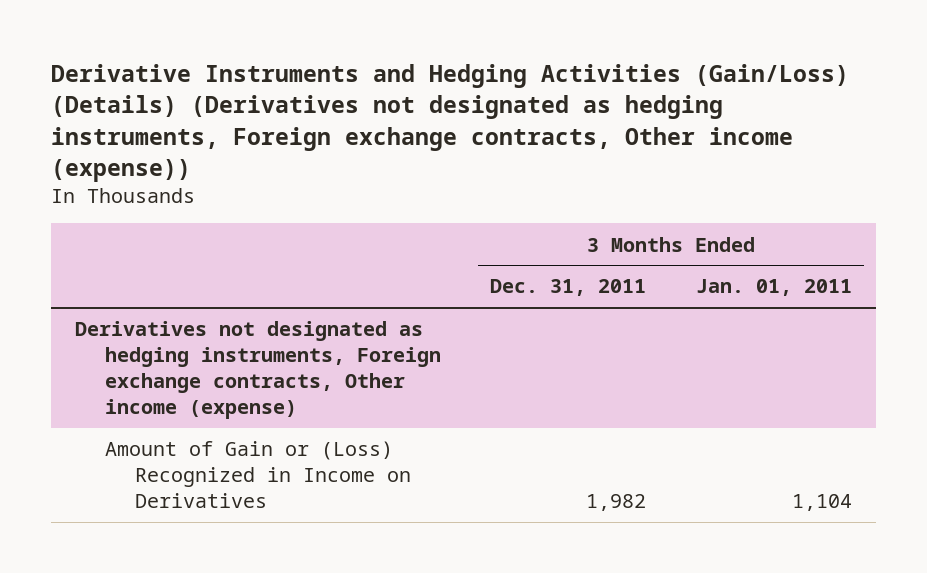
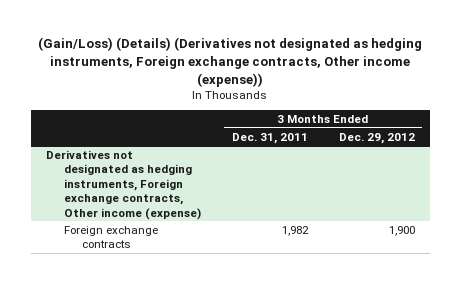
[50,64,849,182] Derivative Instruments and Hedging Activities (Gain/Loss) (Details) (Derivatives not designated as hedging instruments, Foreign exchange contracts, Other income (expense)) -> [38,37,423,87] (Gain/Loss) (Details) (Derivatives not designated as hedging instruments, Foreign exchange contracts, Other income (expense))
[695,279,852,297] Jan. 01, 2011 -> none
none -> [338,132,415,144] Dec. 29, 2012
[105,441,411,509] Amount of Gain or (Loss) Recognized in Income on Derivatives -> [63,225,158,249] Foreign exchange contracts

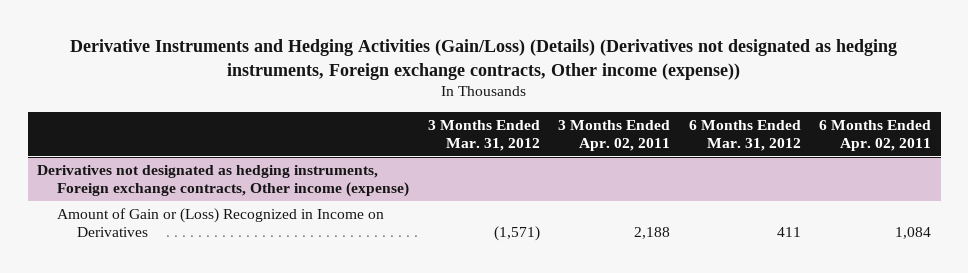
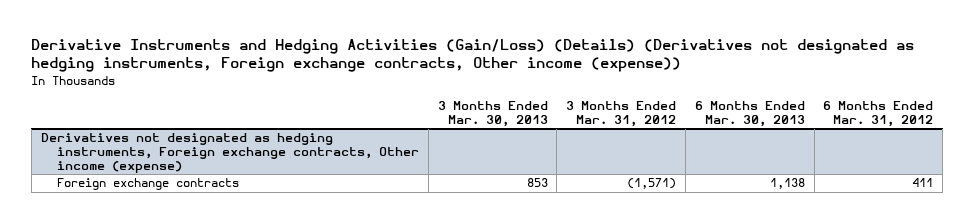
[558,119,671,152] 3 Months Ended Apr. 02, 2011 -> none
[819,119,932,152] 6 Months Ended Apr. 02, 2011 -> none
none -> [437,101,548,127] 3 Months Ended Mar. 30, 2013
none -> [694,101,805,127] 6 Months Ended Mar. 30, 2013
[57,207,385,238] Amount of Gain or (Loss) Recognized in Income on Derivatives -> [57,178,240,191] Foreign exchange contracts

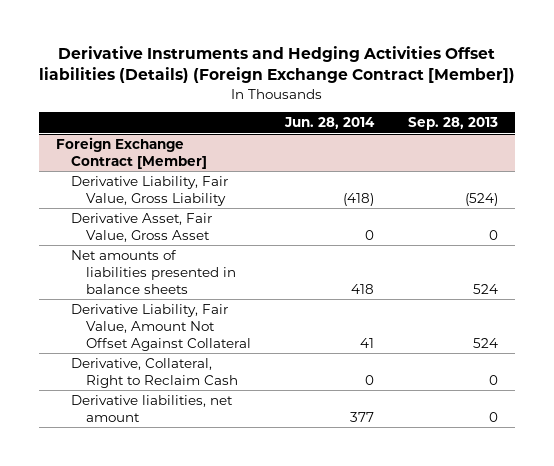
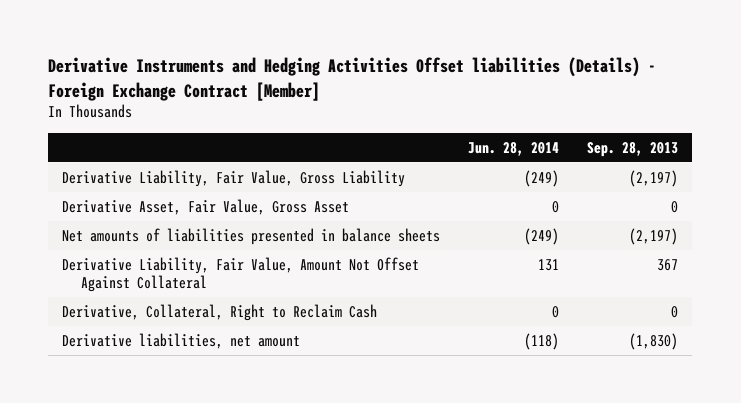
[38,46,515,84] Derivative Instruments and Hedging Activities Offset liabilities (Details) (Foreign Exchange Contract [Member]) -> [48,57,657,101] Derivative Instruments and Hedging Activities Offset liabilities (Details) - Foreign Exchange Contract [Member]
[55,137,207,169] Foreign Exchange Contract [Member] -> none
[343,192,375,206] (418) -> [524,169,560,187] (249)
[465,192,499,206] (524) -> [629,169,679,187] (2,197)
[351,283,375,294] 418 -> [524,227,560,245] (249)
[473,283,499,294] 524 -> [629,227,679,245] (2,197)
[360,337,375,348] 41 -> [538,258,560,271] 131
[473,337,499,348] 524 -> [657,258,679,271] 367
[350,411,375,422] 377 -> [524,332,560,350] (118)
[489,411,499,422] 0 -> [629,332,679,350] (1,830)

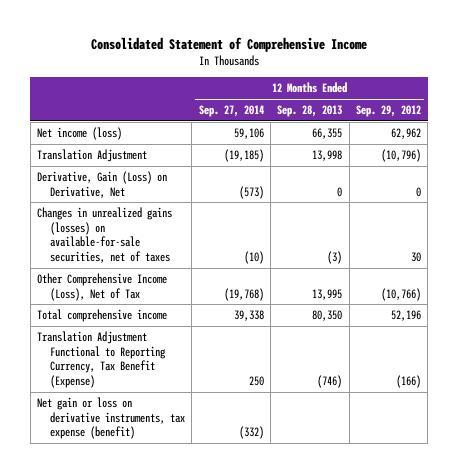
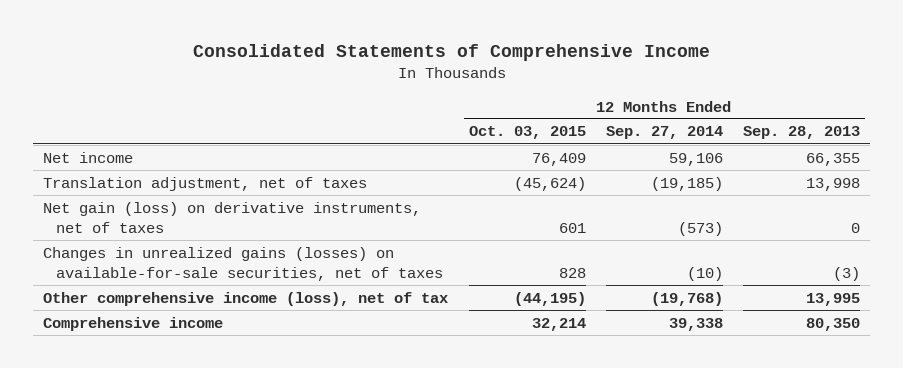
[90,36,367,52] Consolidated Statement of Comprehensive Income -> [192,44,710,62] Consolidated Statements of Comprehensive Income
[355,105,421,118] Sep. 29, 2012 -> none
none -> [468,126,586,140] Oct. 03, 2015
[36,127,122,141] Net income (loss) -> [43,151,134,163] Net income
[36,149,147,163] Translation Adjustment -> [43,176,368,191] Translation adjustment, net of taxes
[36,171,167,198] Derivative, Gain (Loss) on Derivative, Net -> [43,201,422,233] Net gain (loss) on derivative instruments, net of taxes
[36,331,166,389] Translation Adjustment Functional to Reporting Currency, Tax Benefit (Expense) -> none
[36,397,185,440] Net gain or loss on derivative instruments, tax expense (benefit) -> none
[36,273,167,301] Other Comprehensive Income (Loss), Net of Tax -> [43,291,449,306] Other comprehensive income (loss), net of tax
[36,309,167,323] Total comprehensive income -> [43,316,224,331] Comprehensive income

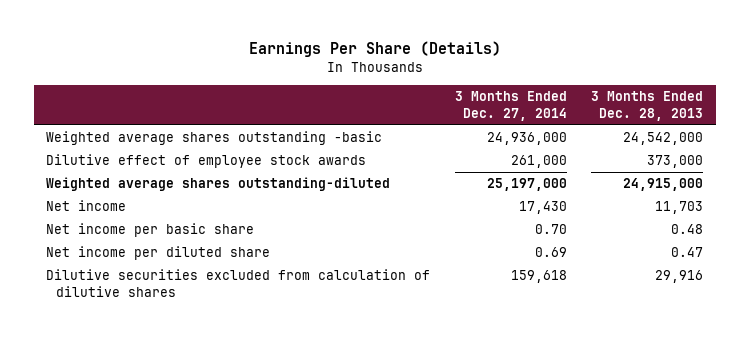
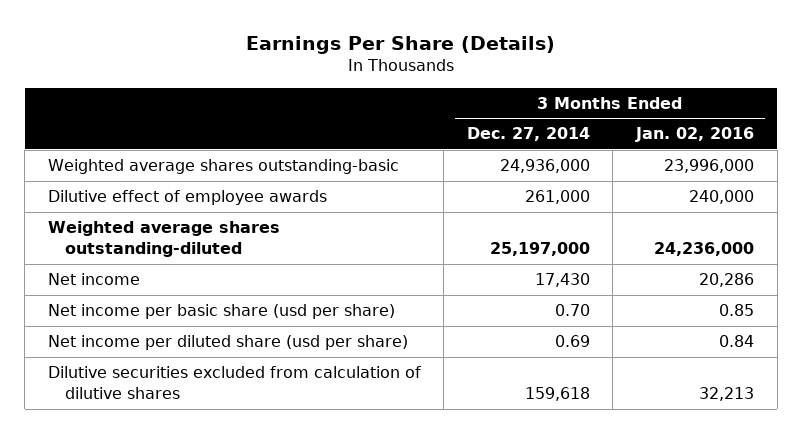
[591,91,704,121] 3 Months Ended Dec. 28, 2013 -> none
none -> [634,127,754,143] Jan. 02, 2016
[45,131,382,146] Weighted average shares outstanding -basic -> [47,159,399,175] Weighted average shares outstanding-basic
[45,154,366,169] Dilutive effect of employee stock awards -> [47,190,327,206] Dilutive effect of employee awards
[45,223,254,238] Net income per basic share -> [47,304,395,320] Net income per basic share (usd per share)
[45,246,270,261] Net income per diluted share -> [47,335,408,351] Net income per diluted share (usd per share)

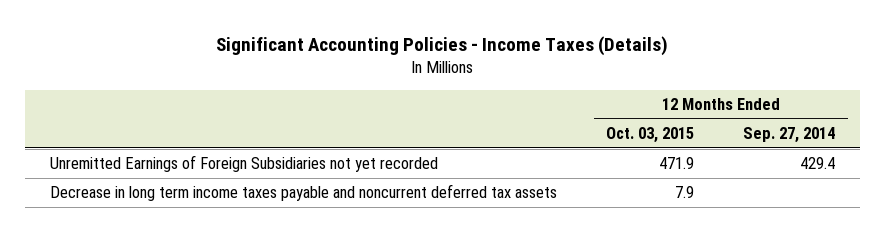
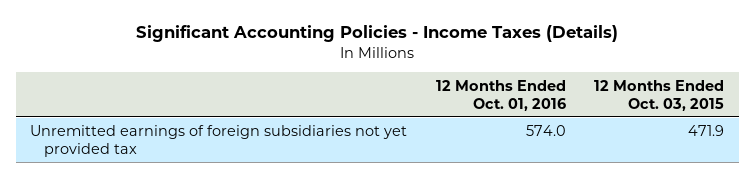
[743,127,836,144] Sep. 27, 2014 -> none
none -> [435,79,566,111] 12 Months Ended Oct. 01, 2016
[49,184,557,202] Decrease in long term income taxes payable and noncurrent deferred tax assets -> none
[49,155,438,173] Unremitted Earnings of Foreign Subsidiaries not yet recorded -> [30,125,408,158] Unremitted earnings of foreign subsidiaries not yet provided tax

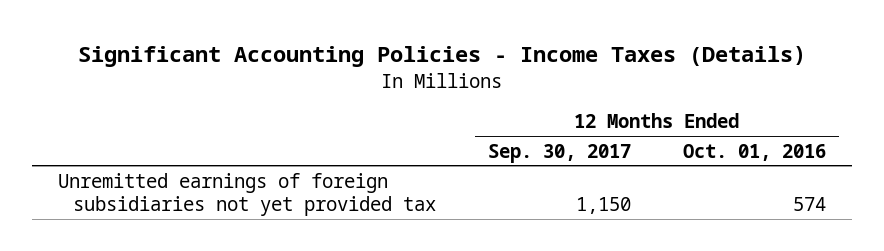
[594,79,725,111] 12 Months Ended Oct. 03, 2015 -> none
none -> [487,143,631,163] Sep. 30, 2017
[525,125,566,137] 574.0 -> [793,197,827,212] 574

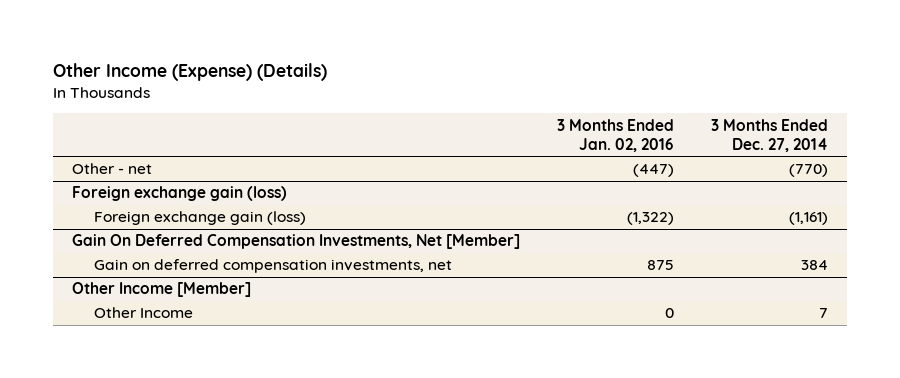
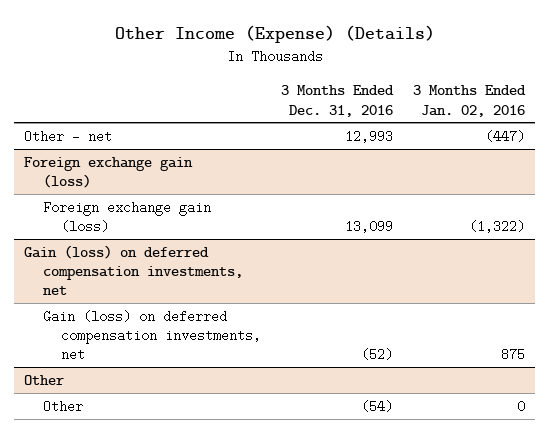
[711,118,829,152] 3 Months Ended Dec. 27, 2014 -> none
none -> [280,85,394,117] 3 Months Ended Dec. 31, 2016
[71,234,520,250] Gain On Deferred Compensation Investments, Net [Member] -> [24,244,243,296] Gain (loss) on deferred compensation investments, net
[94,259,453,274] Gain on deferred compensation investments, net -> [42,309,261,362] Gain (loss) on deferred compensation investments, net
[71,282,251,298] Other Income [Member] -> [24,374,65,385] Other
[94,307,194,319] Other Income -> [42,399,83,413] Other

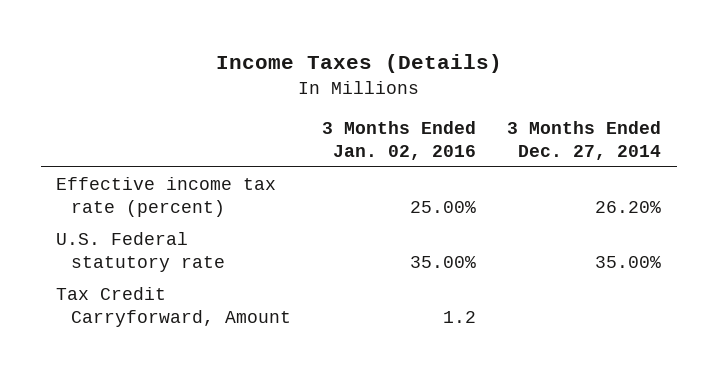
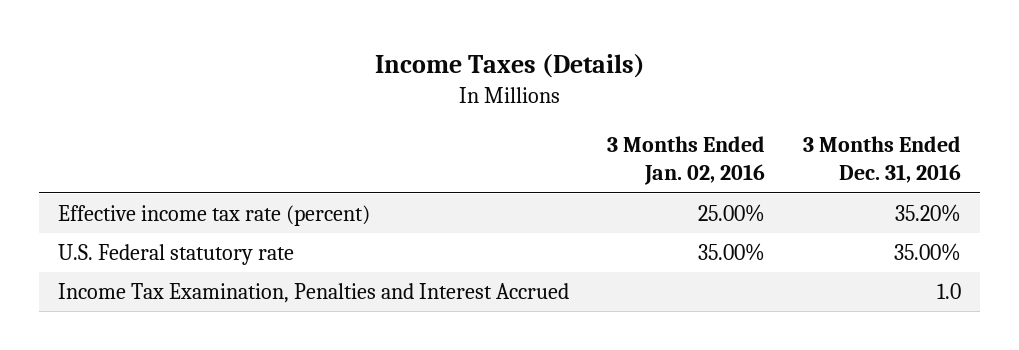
[507,120,662,161] 3 Months Ended Dec. 27, 2014 -> none
none -> [803,136,962,184] 3 Months Ended Dec. 31, 2016
[56,286,292,328] Tax Credit Carryforward, Amount -> none
none -> [58,283,570,304] Income Tax Examination, Penalties and Interest Accrued

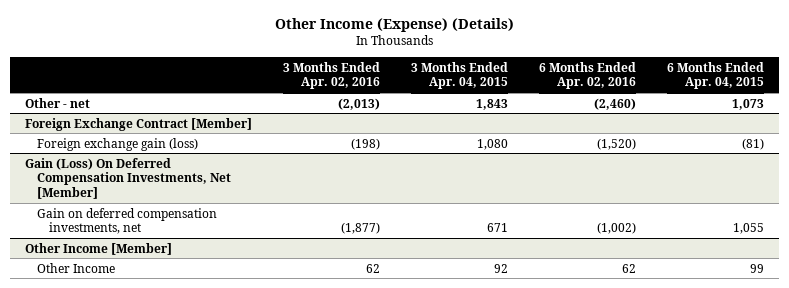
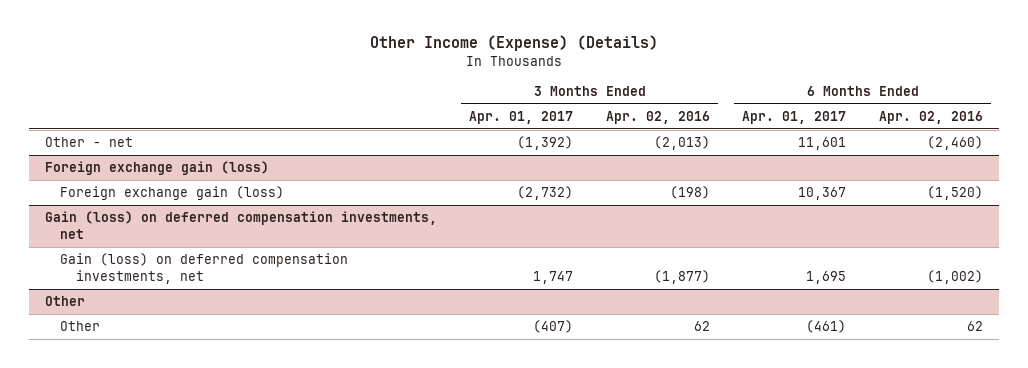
[411,61,509,90] 3 Months Ended Apr. 04, 2015 -> none
[666,61,764,90] 6 Months Ended Apr. 04, 2015 -> none
none -> [469,111,574,125] Apr. 01, 2017
none -> [742,111,847,125] Apr. 01, 2017
[25,117,253,131] Foreign Exchange Contract [Member] -> [44,161,269,176] Foreign exchange gain (loss)
[25,157,232,199] Gain (Loss) On Deferred Compensation Investments, Net [Member] -> [44,211,437,239] Gain (loss) on deferred compensation investments, net
[37,207,218,235] Gain on deferred compensation investments, net -> [60,253,349,284] Gain (loss) on deferred compensation investments, net
[25,242,173,255] Other Income [Member] -> [44,296,85,307] Other
[37,262,116,273] Other Income -> [60,321,101,332] Other

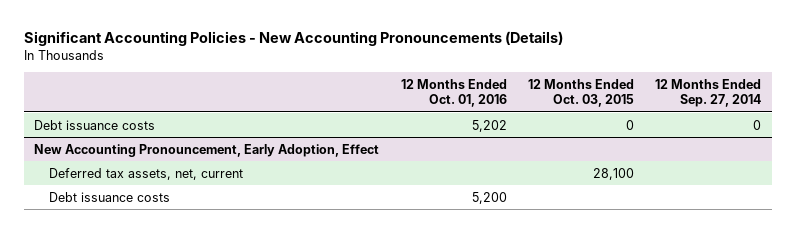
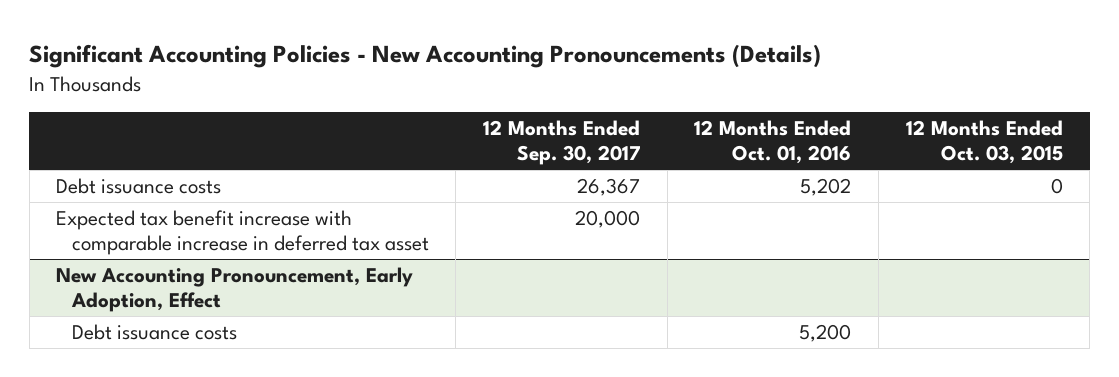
[655,78,762,108] 12 Months Ended Sep. 27, 2014 -> none
none -> [483,120,641,166] 12 Months Ended Sep. 30, 2017
none -> [56,210,429,256] Expected tax benefit increase with comparable increase in deferred tax asset
[49,167,244,180] Deferred tax assets, net, current -> none

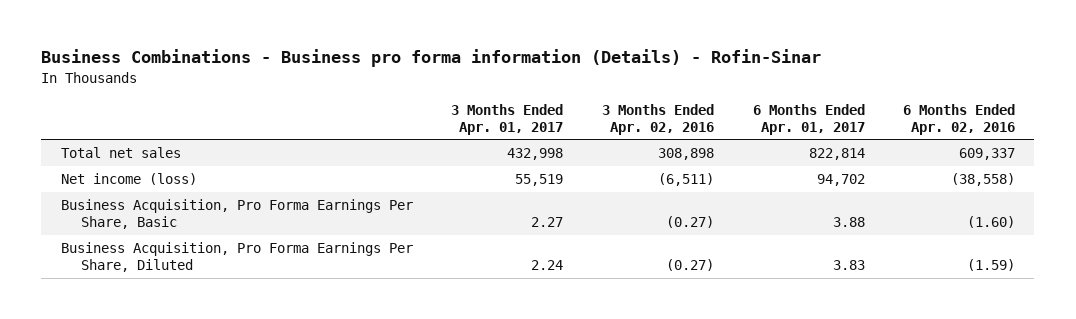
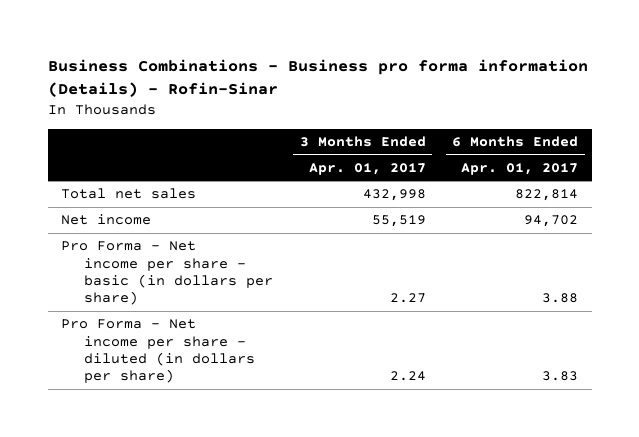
[601,103,714,135] 3 Months Ended Apr. 02, 2016 -> none
[903,103,1016,135] 6 Months Ended Apr. 02, 2016 -> none
[60,173,197,186] Net income (loss) -> [61,214,152,226] Net income
[60,199,413,229] Business Acquisition, Pro Forma Earnings Per Share, Basic -> [61,241,273,306] Pro Forma - Net income per share - basic (in dollars per share)
[60,242,413,272] Business Acquisition, Pro Forma Earnings Per Share, Diluted -> [61,319,255,384] Pro Forma - Net income per share - diluted (in dollars per share)

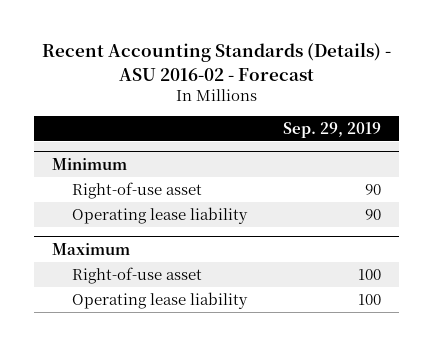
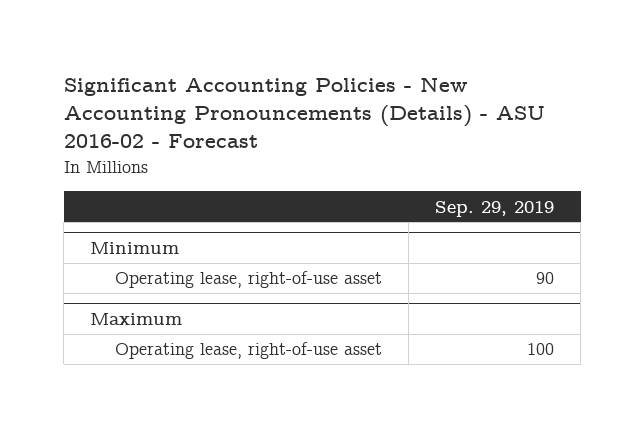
[41,42,391,81] Recent Accounting Standards (Details) - ASU 2016-02 - Forecast -> [63,76,545,149] Significant Accounting Policies - New Accounting Pronouncements (Details) - ASU 2016-02 - Forecast
[71,206,248,224] Operating lease liability -> none
[71,181,202,199] Right-of-use asset -> [115,271,383,289] Operating lease, right-of-use asset
[71,291,248,309] Operating lease liability -> none
[71,266,202,284] Right-of-use asset -> [115,342,383,360] Operating lease, right-of-use asset

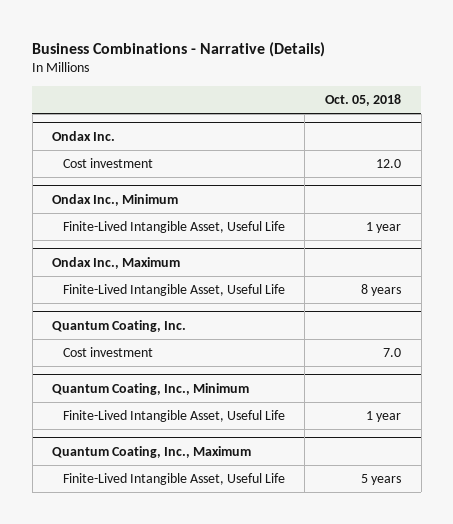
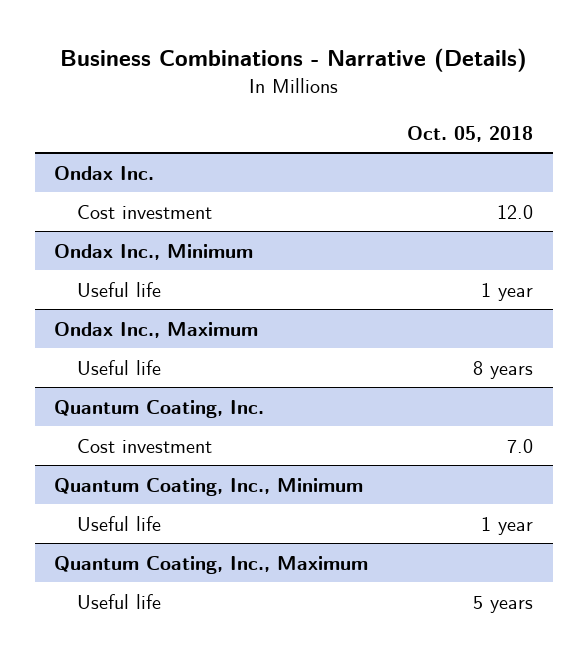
[62,221,285,234] Finite-Lived Intangible Asset, Useful Life -> [76,281,161,297] Useful life
[62,284,285,297] Finite-Lived Intangible Asset, Useful Life -> [76,359,161,375] Useful life
[62,410,285,423] Finite-Lived Intangible Asset, Useful Life -> [76,515,161,531] Useful life
[62,473,285,486] Finite-Lived Intangible Asset, Useful Life -> [76,593,161,609] Useful life

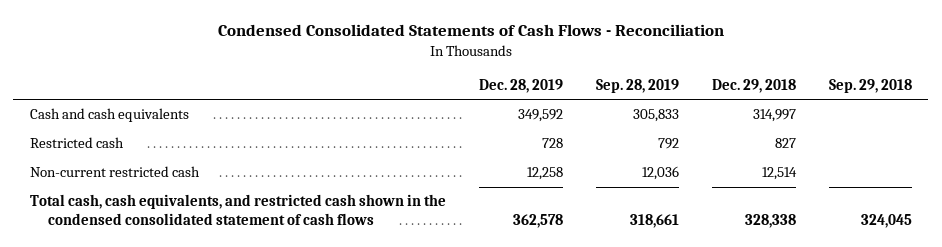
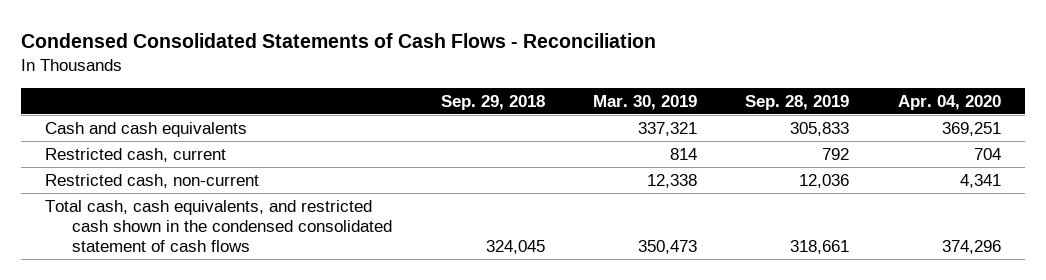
[478,78,563,93] Dec. 28, 2019 -> none
[711,78,796,93] Dec. 29, 2018 -> none
none -> [592,94,697,110] Mar. 30, 2019
none -> [897,94,1001,110] Apr. 04, 2020
[29,137,124,149] Restricted cash -> [45,147,227,162] Restricted cash, current
[29,166,200,178] Non-current restricted cash -> [45,173,260,188] Restricted cash, non-current

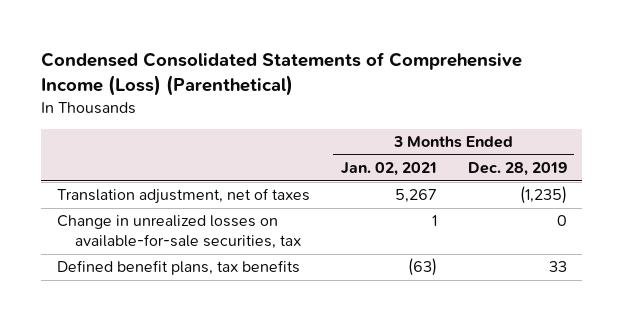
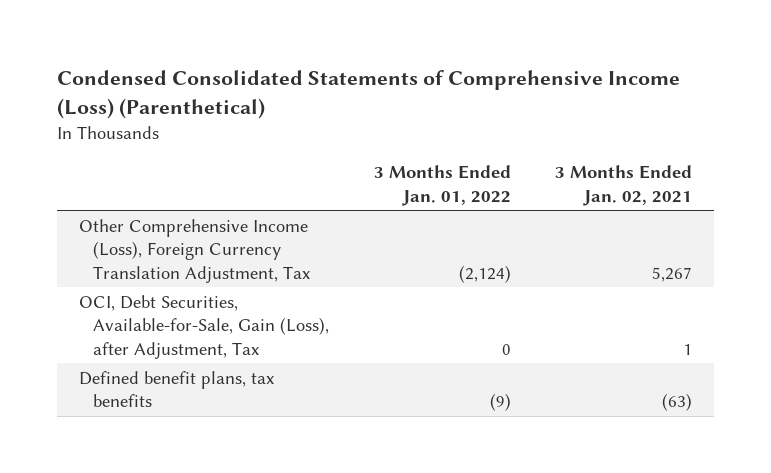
[467,162,567,177] Dec. 28, 2019 -> none
none -> [373,165,511,206] 3 Months Ended Jan. 01, 2022
[56,188,310,205] Translation adjustment, net of taxes -> [78,218,311,283] Other Comprehensive Income (Loss), Foreign Currency Translation Adjustment, Tax
[56,215,302,250] Change in unrealized losses on available-for-sale securities, tax -> [78,294,330,359] OCI, Debt Securities, Available-for-Sale, Gain (Loss), after Adjustment, Tax

